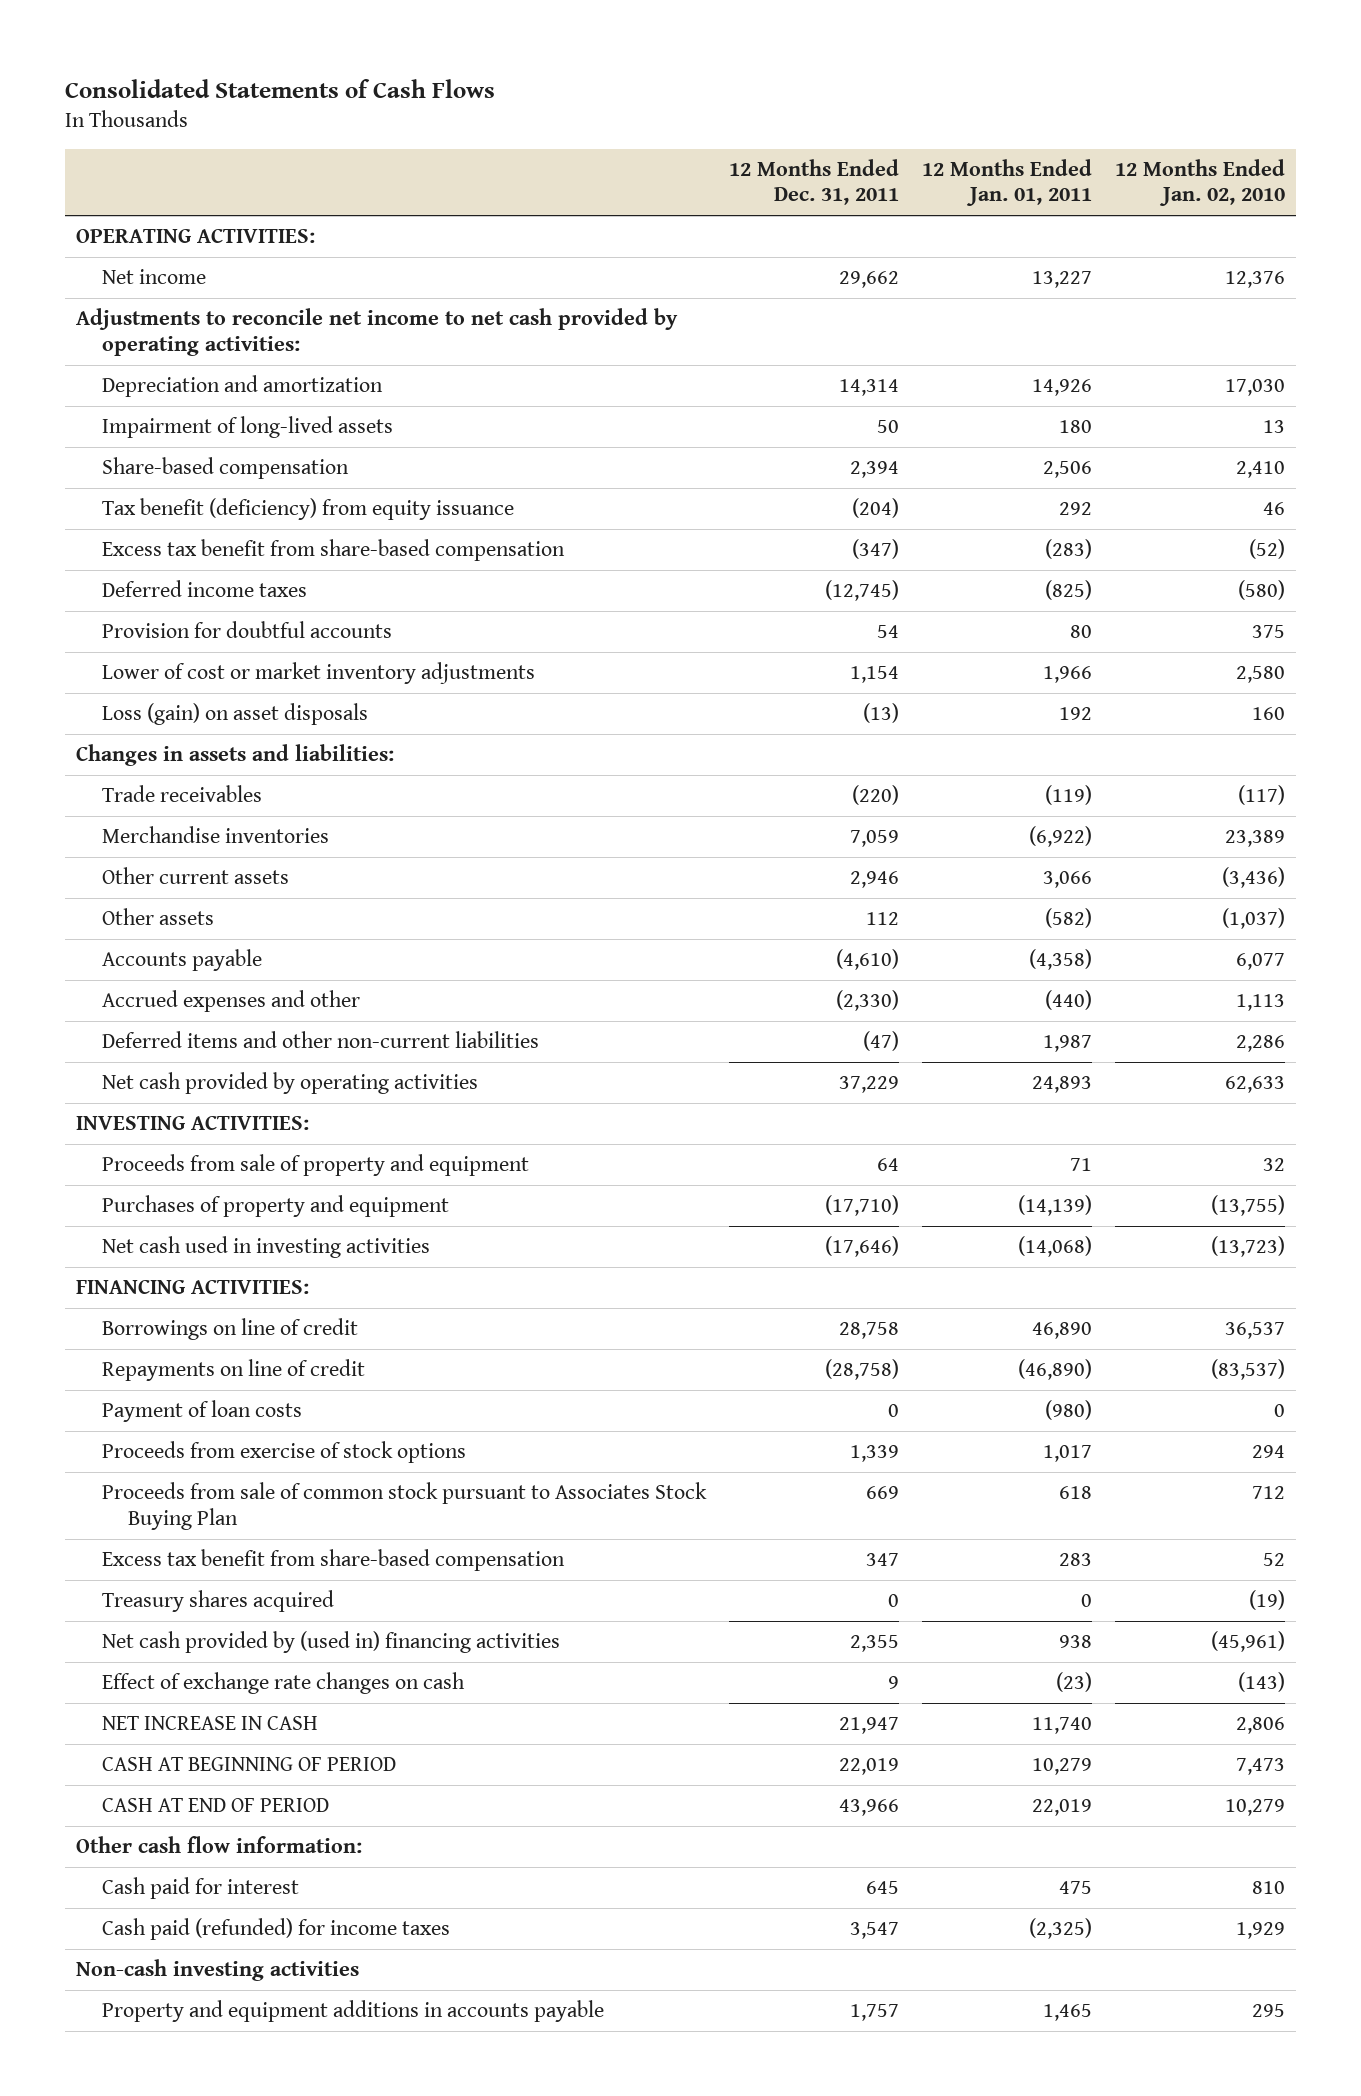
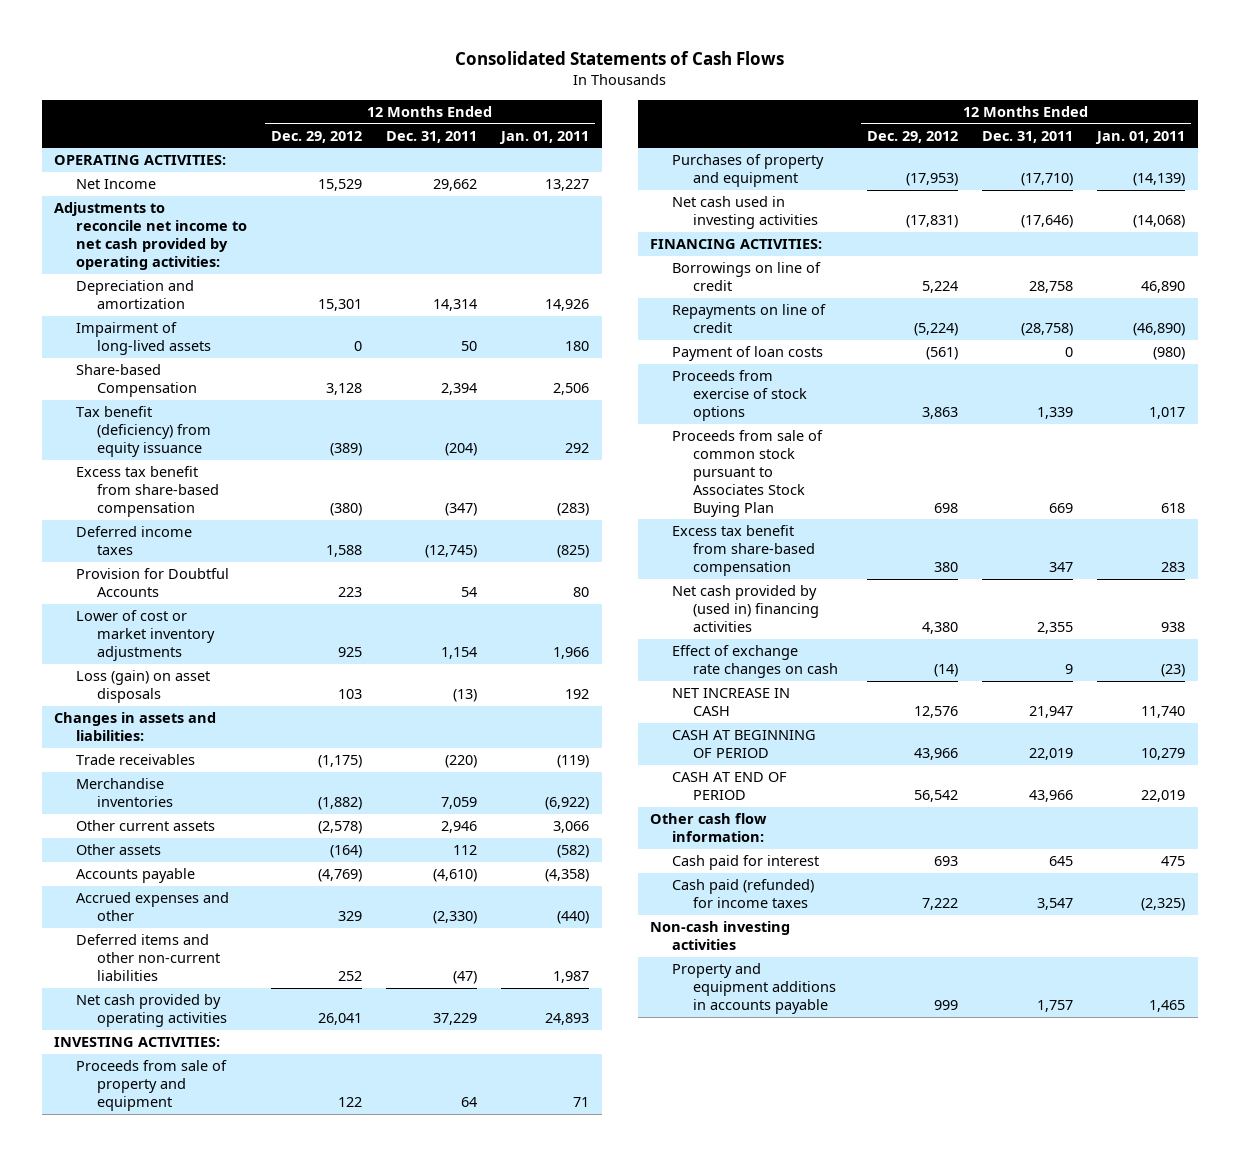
[1114,158,1285,207] 12 Months Ended Jan. 02, 2010 -> none
none -> [270,130,362,143] Dec. 29, 2012
[102,269,207,285] Net income -> [75,179,156,190] Net Income
[102,457,350,480] Share-based compensation -> [75,364,197,398] Share-based Compensation
[102,621,393,639] Provision for doubtful accounts -> [75,568,229,598] Provision for Doubtful Accounts
[102,1590,335,1613] Treasury shares acquired -> none

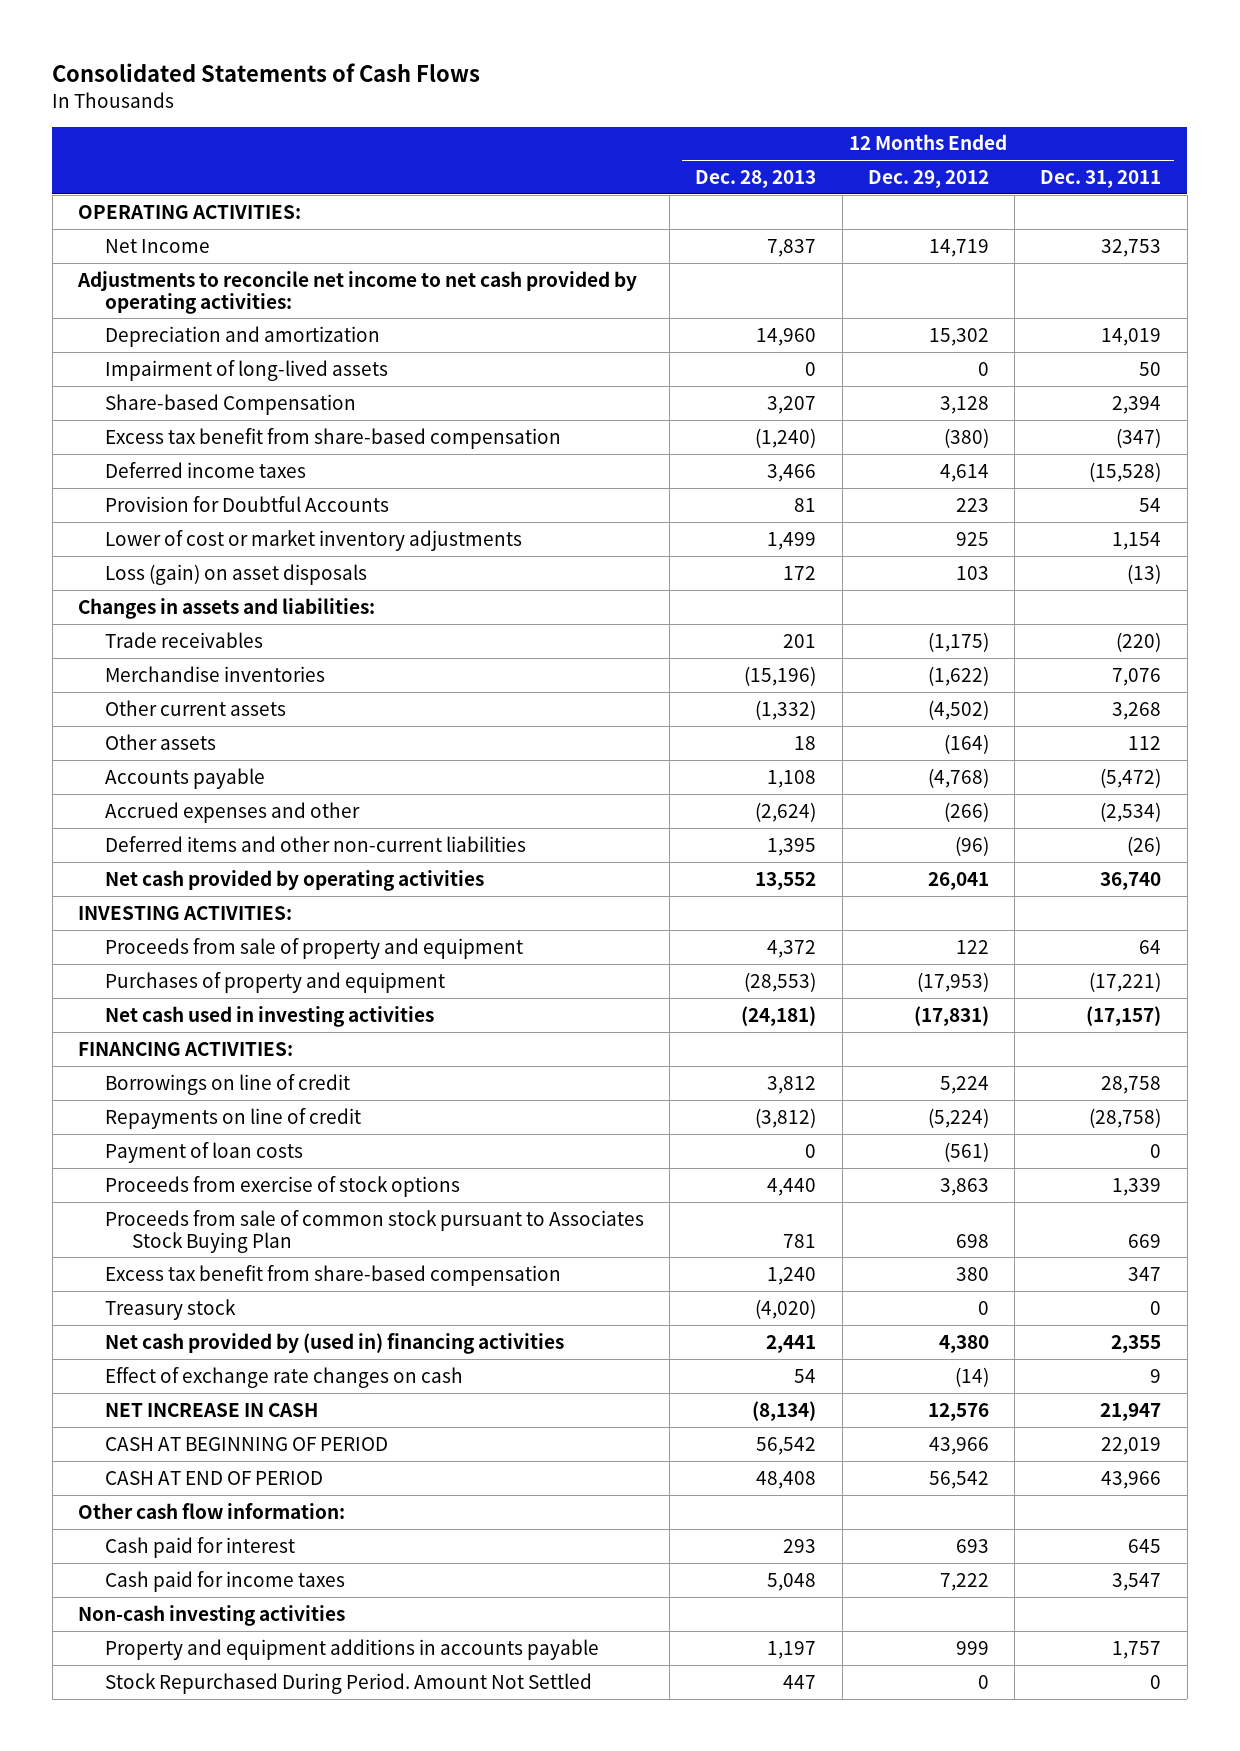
[499,130,590,144] Jan. 01, 2011 -> none
none -> [695,169,817,188] Dec. 28, 2013
[317,179,362,192] 15,529 -> [928,238,989,257] 14,719
[433,179,478,192] 29,662 -> [1101,238,1162,257] 32,753
[317,299,362,312] 15,301 -> [928,327,989,346] 15,302
[433,299,478,312] 14,314 -> [1101,327,1162,346] 14,019
[75,406,211,457] Tax benefit (deficiency) from equity issuance -> none
[325,545,362,558] 1,588 -> [939,463,989,482] 4,614
[425,545,478,559] (12,745) -> [1089,461,1162,482] (15,528)
[317,797,362,811] (1,882) -> [927,665,989,686] (1,622)
[441,797,478,810] 7,059 -> [1112,667,1162,686] 7,076
[317,821,362,835] (2,578) -> [927,699,989,720] (4,502)
[441,821,478,834] 2,946 -> [1112,701,1162,720] 3,268
[317,869,362,883] (4,769) -> [927,767,989,788] (4,768)
[433,869,478,883] (4,610) -> [1100,767,1162,788] (5,472)
[337,911,362,922] 329 -> [943,801,989,822] (266)
[433,911,478,925] (2,330) -> [1100,801,1162,822] (2,534)
[337,970,362,981] 252 -> [954,835,989,856] (96)
[453,970,478,984] (47) -> [1127,835,1162,856] (26)
[433,1013,478,1026] 37,229 -> [1100,871,1162,890] 36,740
[1021,173,1074,187] (17,710) -> [1089,971,1162,992] (17,221)
[1021,215,1074,229] (17,646) -> [1086,1005,1162,1026] (17,157)
none -> [104,1298,236,1320] Treasury stock
[671,879,814,909] Cash paid (refunded) for income taxes -> [104,1570,345,1592] Cash paid for income taxes
none -> [104,1672,592,1694] Stock Repurchased During Period. Amount Not Settled

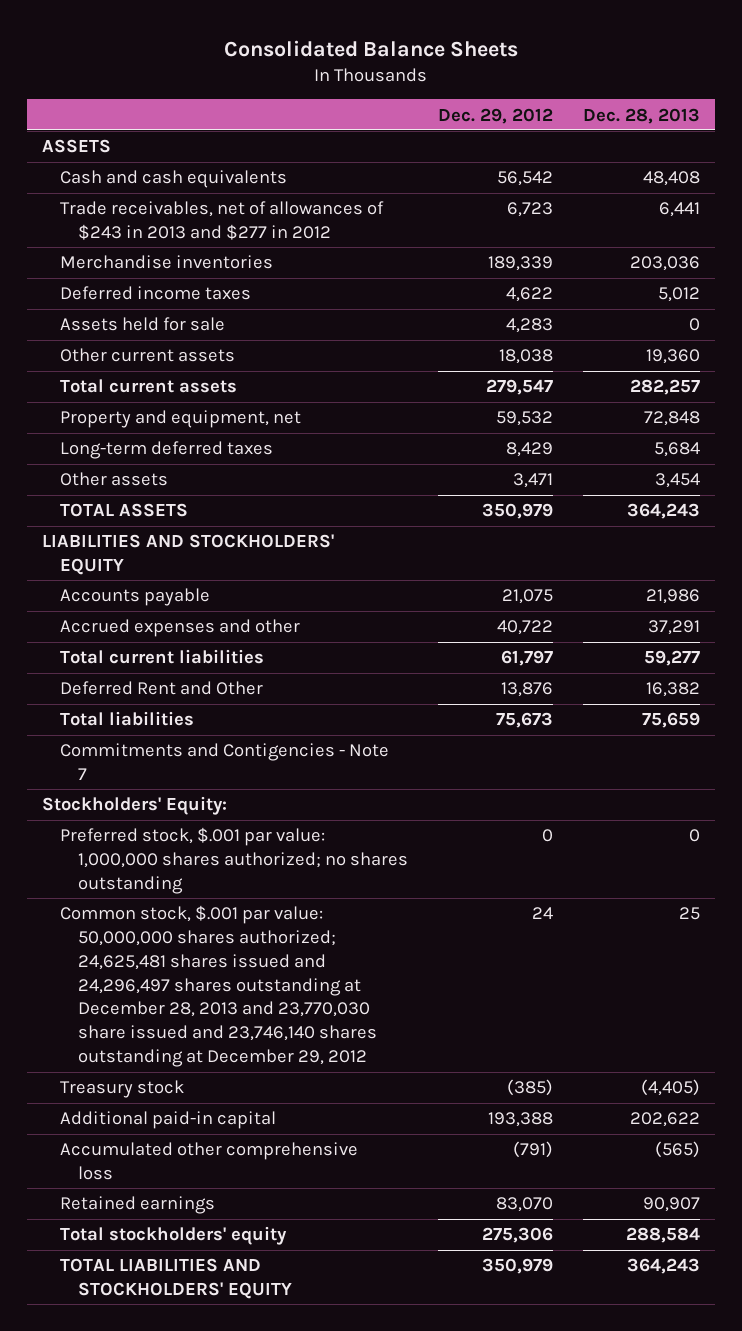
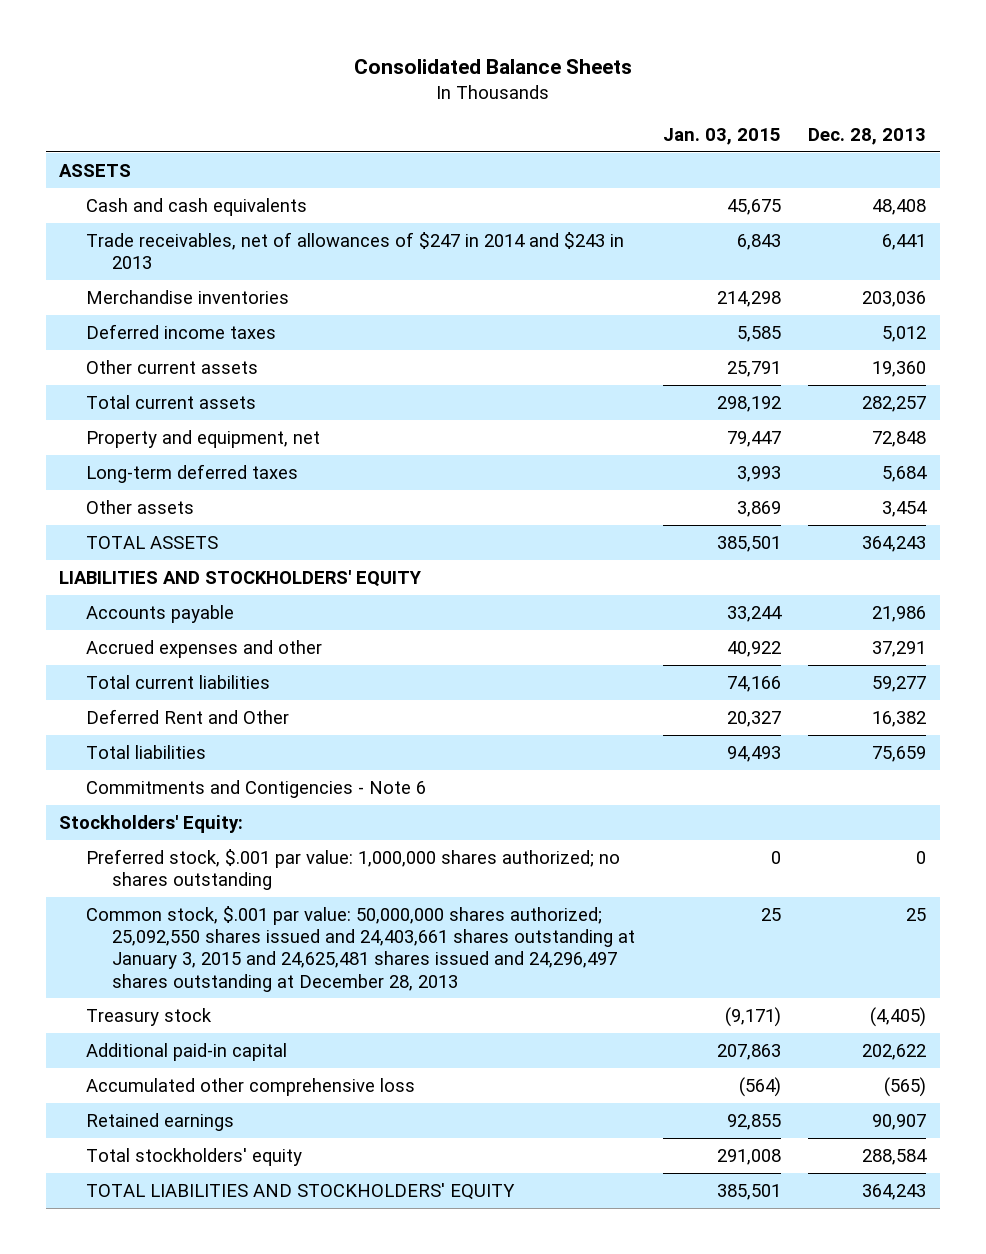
[438,107,554,124] Dec. 29, 2012 -> none
none -> [662,128,781,146] Jan. 03, 2015
[60,201,385,240] Trade receivables, net of allowances of $243 in 2013 and $277 in 2012 -> [85,231,624,270] Trade receivables, net of allowances of $247 in 2014 and $243 in 2013
[60,317,226,332] Assets held for sale -> none
[60,743,390,780] Commitments and Contigencies - Note 7 -> [85,779,426,798] Commitments and Contigencies - Note 6
[60,905,378,1068] Common stock, $.001 par value: 50,000,000 shares authorized; 24,625,481 shares issued and 24,296,497 shares outstanding at December 28, 2013 and 23,770,030 share issued and 23,746,140 shares outstanding at December 29, 2012 -> [85,905,636,992] Common stock, $.001 par value: 50,000,000 shares authorized; 25,092,550 shares issued and 24,403,661 shares outstanding at January 3, 2015 and 24,625,481 shares issued and 24,296,497 shares outstanding at December 28, 2013

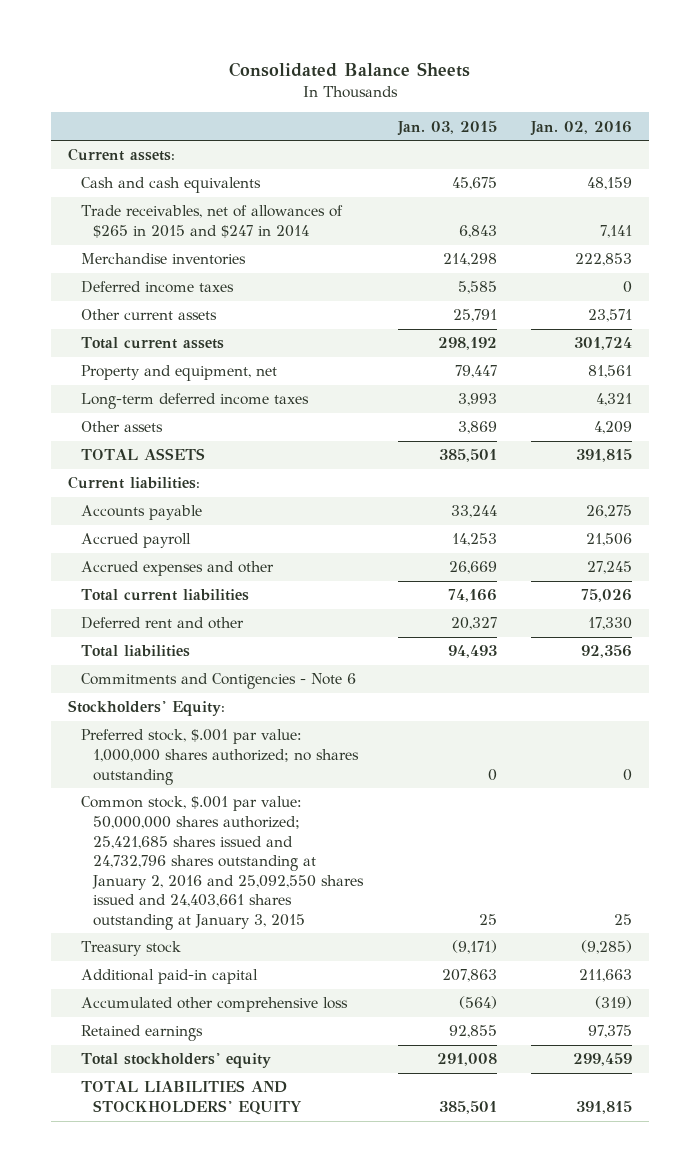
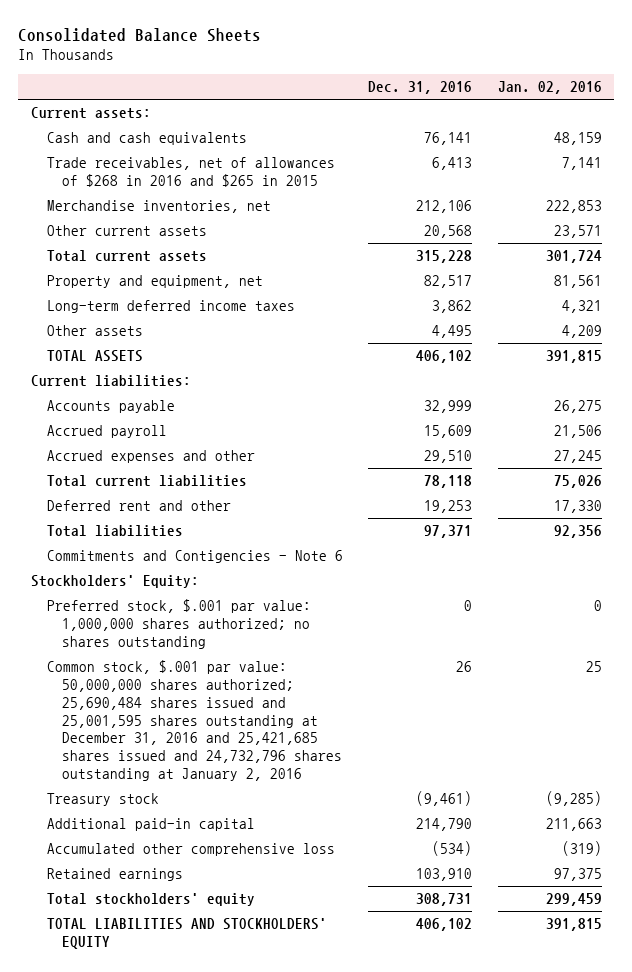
[396,120,497,136] Jan. 03, 2015 -> none
none -> [368,81,473,95] Dec. 31, 2016
[80,281,234,294] Deferred income taxes -> none
[80,205,343,238] Trade receivables, net of allowances of $265 in 2015 and $247 in 2014 -> [46,157,335,188] Trade receivables, net of allowances of $268 in 2016 and $265 in 2015
[80,253,246,266] Merchandise inventories -> [46,200,271,214] Merchandise inventories, net
[80,796,365,930] Common stock, $.001 par value: 50,000,000 shares authorized; 25,421,685 shares issued and 24,732,796 shares outstanding at January 2, 2016 and 25,092,550 shares issued and 24,403,661 shares outstanding at January 3, 2015 -> [46,660,343,781] Common stock, $.001 par value: 50,000,000 shares authorized; 25,690,484 shares issued and 25,001,595 shares outstanding at December 31, 2016 and 25,421,685 shares issued and 24,732,796 shares outstanding at January 2, 2016

